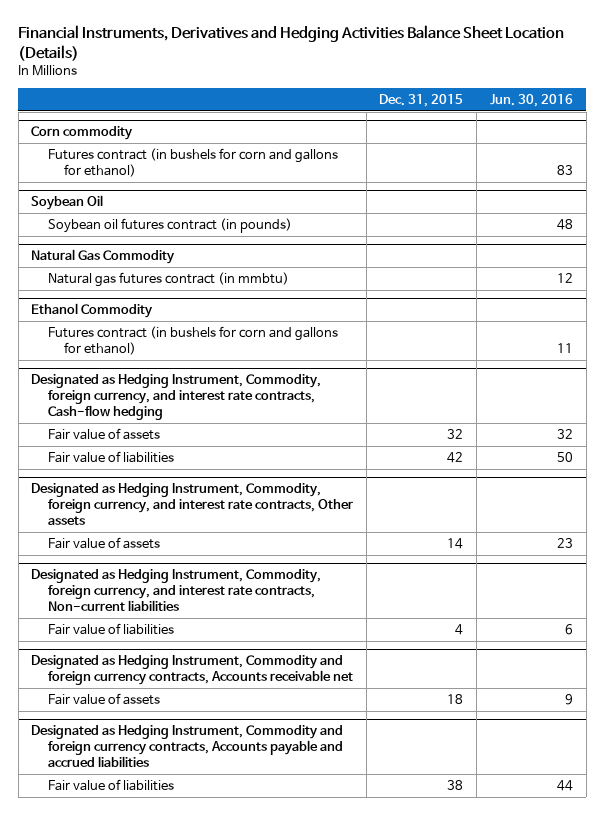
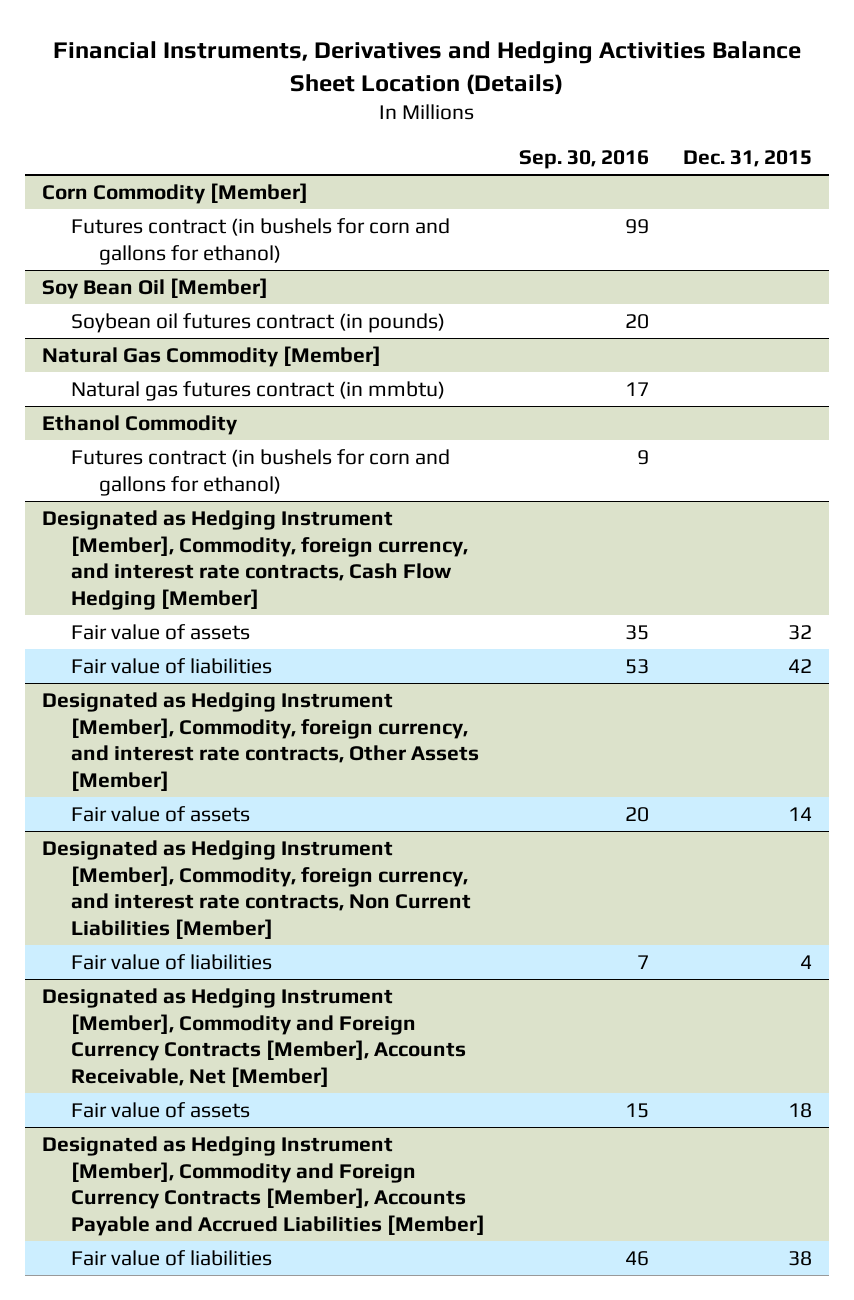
[490,94,574,108] Jun. 30, 2016 -> none
none -> [518,149,649,169] Sep. 30, 2016
[31,125,134,140] Corn commodity -> [42,182,309,204] Corn Commodity [Member]
[31,194,104,210] Soybean Oil -> [42,277,269,299] Soy Bean Oil [Member]
[31,248,176,264] Natural Gas Commodity -> [42,345,382,367] Natural Gas Commodity [Member]
[31,373,322,421] Designated as Hedging Instrument, Commodity, foreign currency, and interest rate contracts, Cash-flow hedging -> [42,509,468,610] Designated as Hedging Instrument [Member], Commodity, foreign currency, and interest rate contracts, Cash Flow Hedging [Member]
[31,482,353,526] Designated as Hedging Instrument, Commodity, foreign currency, and interest rate contracts, Other assets -> [42,691,479,791] Designated as Hedging Instrument [Member], Commodity, foreign currency, and interest rate contracts, Other Assets [Member]
[31,568,322,612] Designated as Hedging Instrument, Commodity, foreign currency, and interest rate contracts, Non-current liabilities -> [42,839,471,939] Designated as Hedging Instrument [Member], Commodity, foreign currency, and interest rate contracts, Non Current Liabilities [Member]
[31,654,353,686] Designated as Hedging Instrument, Commodity and foreign currency contracts, Accounts receivable net -> [42,987,466,1087] Designated as Hedging Instrument [Member], Commodity and Foreign Currency Contracts [Member], Accounts Receivable, Net [Member]
[31,724,344,768] Designated as Hedging Instrument, Commodity and foreign currency contracts, Accounts payable and accrued liabilities -> [42,1135,485,1236] Designated as Hedging Instrument [Member], Commodity and Foreign Currency Contracts [Member], Accounts Payable and Accrued Liabilities [Member]

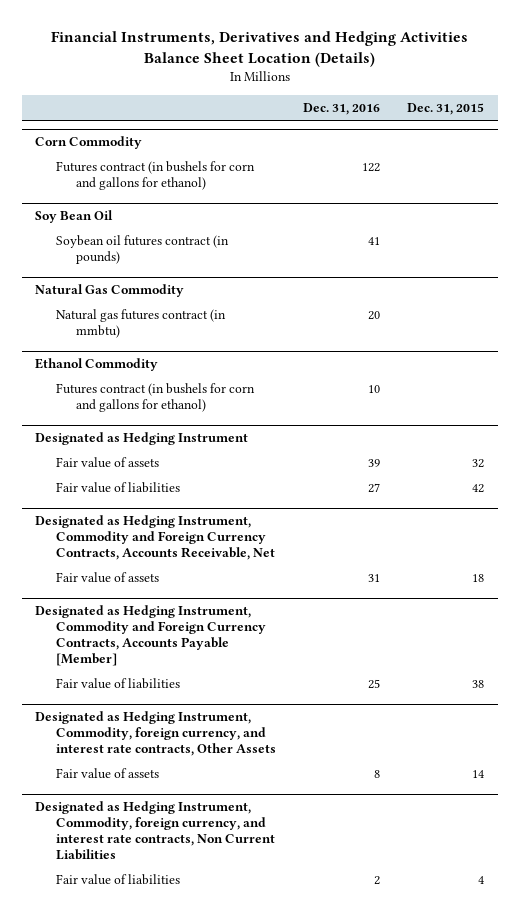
[518,149,649,169] Sep. 30, 2016 -> none
none -> [302,102,380,115] Dec. 31, 2016
[42,182,309,204] Corn Commodity [Member] -> [35,136,143,150] Corn Commodity
[42,277,269,299] Soy Bean Oil [Member] -> [35,210,114,224] Soy Bean Oil
[42,345,382,367] Natural Gas Commodity [Member] -> [35,284,185,298] Natural Gas Commodity
[42,509,468,610] Designated as Hedging Instrument [Member], Commodity, foreign currency, and interest rate contracts, Cash Flow Hedging [Member] -> none
none -> [35,432,249,446] Designated as Hedging Instrument
[42,691,479,791] Designated as Hedging Instrument [Member], Commodity, foreign currency, and interest rate contracts, Other Assets [Member] -> none
[70,805,250,822] Fair value of assets -> none
[42,839,471,939] Designated as Hedging Instrument [Member], Commodity, foreign currency, and interest rate contracts, Non Current Liabilities [Member] -> none
[70,953,272,970] Fair value of liabilities -> none
[42,987,466,1087] Designated as Hedging Instrument [Member], Commodity and Foreign Currency Contracts [Member], Accounts Receivable, Net [Member] -> [35,515,275,561] Designated as Hedging Instrument, Commodity and Foreign Currency Contracts, Accounts Receivable, Net
[42,1135,485,1236] Designated as Hedging Instrument [Member], Commodity and Foreign Currency Contracts [Member], Accounts Payable and Accrued Liabilities [Member] -> [35,605,266,667] Designated as Hedging Instrument, Commodity and Foreign Currency Contracts, Accounts Payable [Member]
none -> [35,711,276,757] Designated as Hedging Instrument, Commodity, foreign currency, and interest rate contracts, Other Assets
none -> [55,768,159,780] Fair value of assets
none -> [35,801,275,861] Designated as Hedging Instrument, Commodity, foreign currency, and interest rate contracts, Non Current Liabilities
none -> [55,874,180,886] Fair value of liabilities

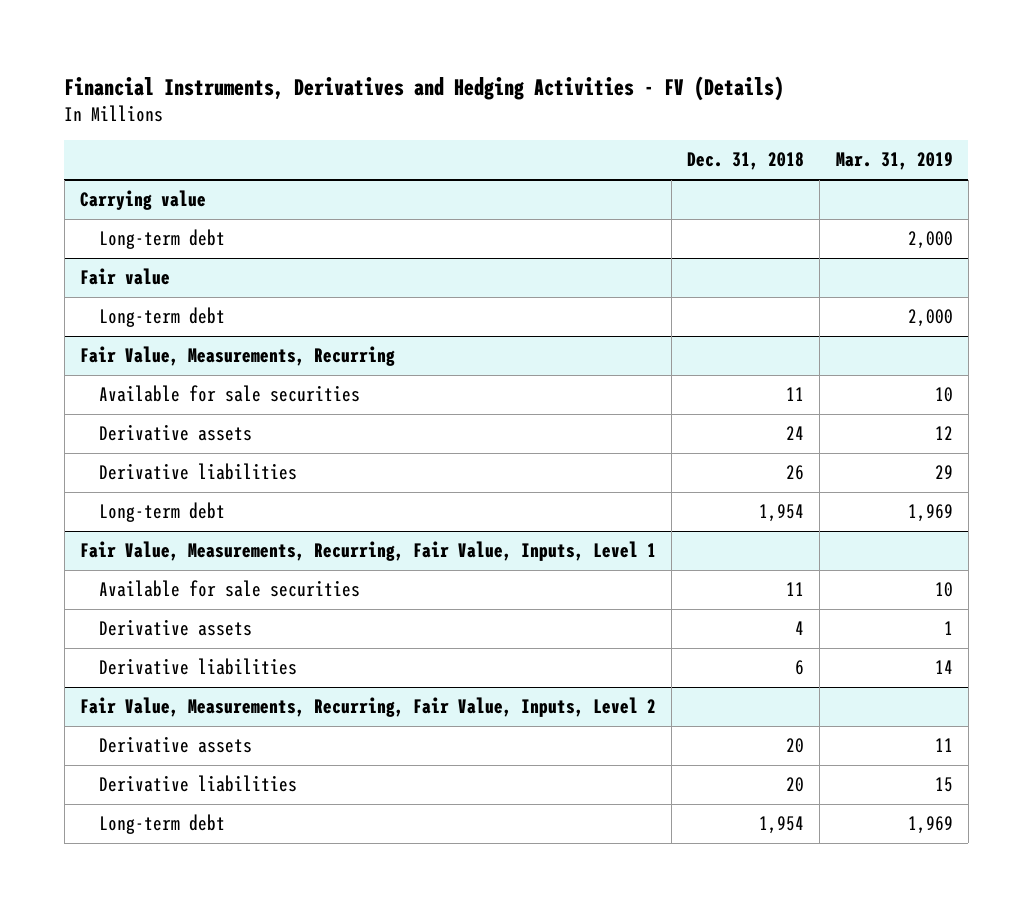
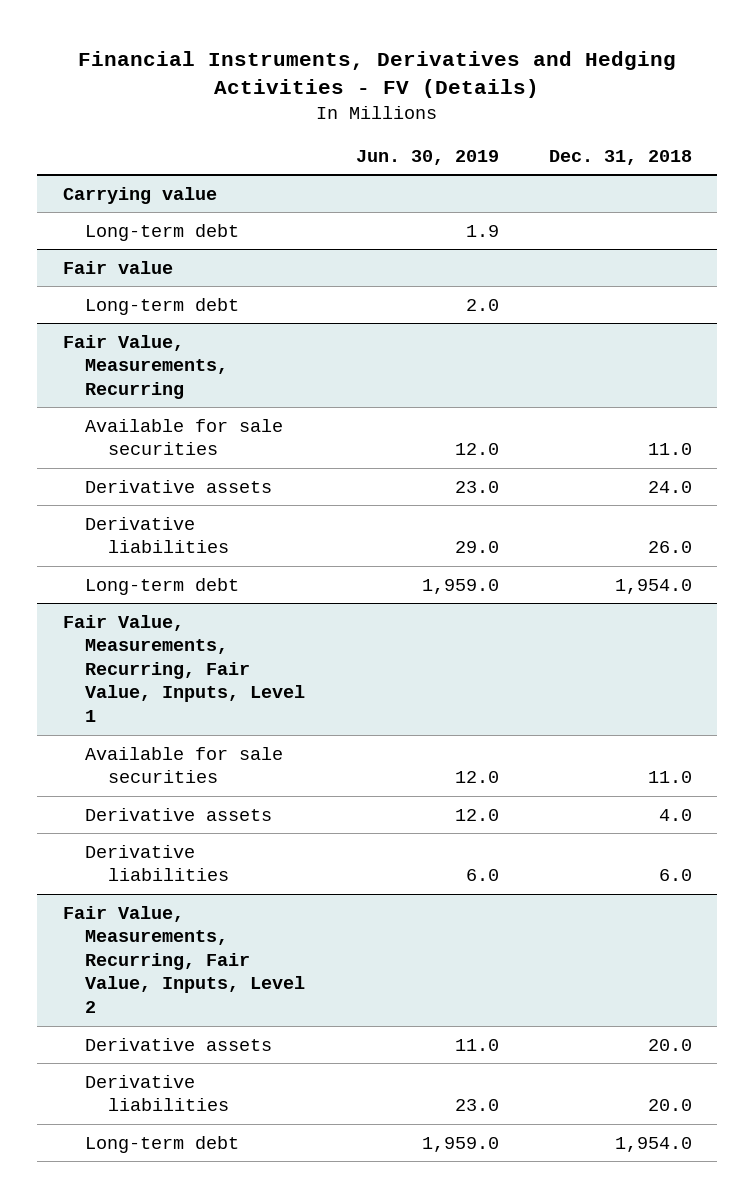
[835,152,953,171] Mar. 31, 2019 -> none
none -> [355,149,499,165] Jun. 30, 2019
[786,387,805,402] 11 -> [648,443,693,456] 11.0
[786,426,805,441] 24 -> [648,480,693,493] 24.0
[786,465,805,481] 26 -> [648,541,693,554] 26.0
[759,504,805,523] 1,954 -> [615,578,693,594] 1,954.0
[786,582,805,597] 11 -> [648,771,693,784] 11.0
[795,621,805,636] 4 -> [659,808,693,821] 4.0
[795,660,805,676] 6 -> [659,869,693,882] 6.0
[786,738,805,754] 20 -> [648,1038,693,1051] 20.0
[786,777,805,793] 20 -> [648,1099,693,1112] 20.0
[759,816,805,835] 1,954 -> [615,1136,693,1152] 1,954.0

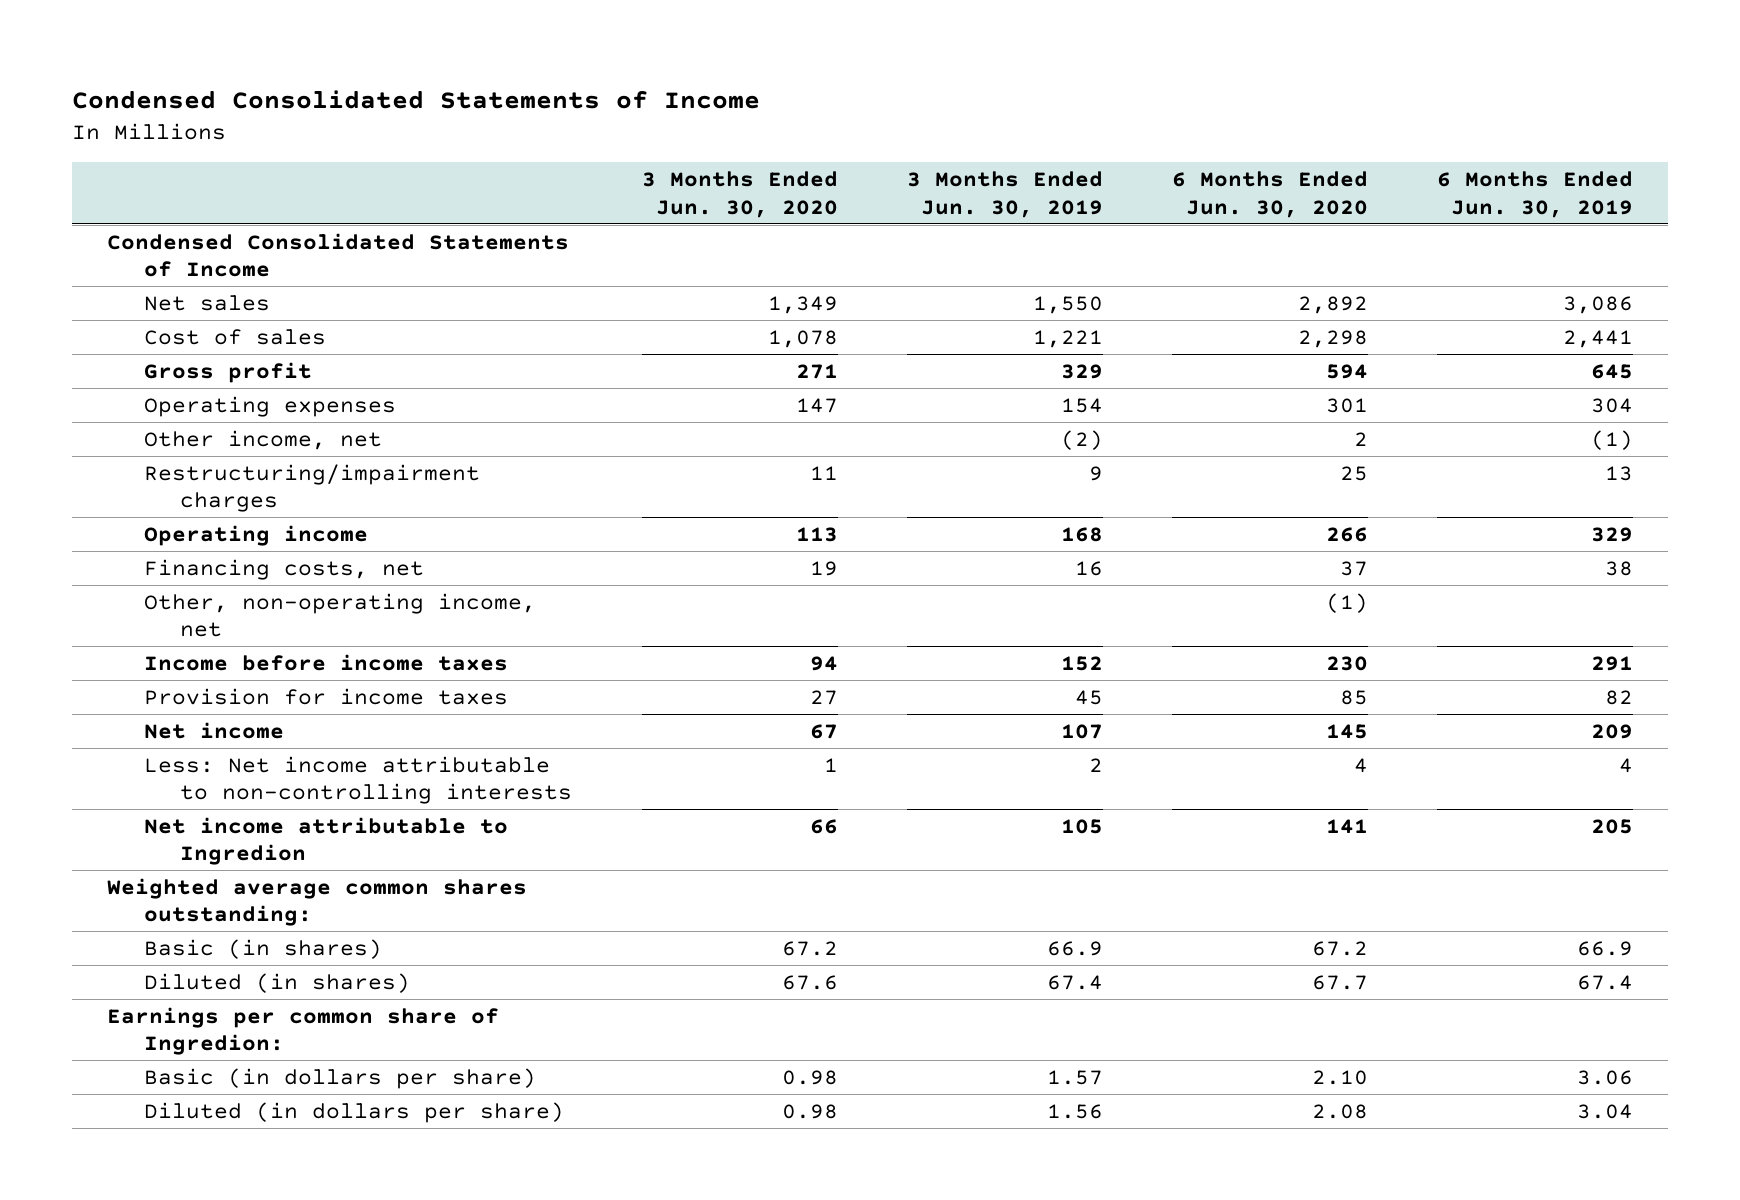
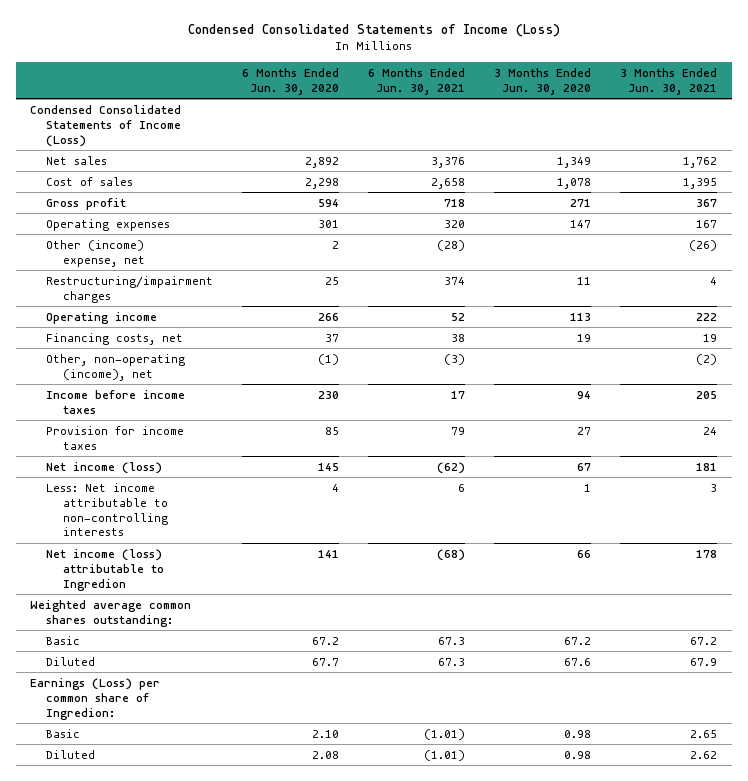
[72,90,761,110] Condensed Consolidated Statements of Income -> [187,24,560,38] Condensed Consolidated Statements of Income (Loss)
[906,171,1103,218] 3 Months Ended Jun. 30, 2019 -> none
[1437,171,1634,218] 6 Months Ended Jun. 30, 2019 -> none
none -> [368,67,466,95] 6 Months Ended Jun. 30, 2021
none -> [620,67,718,95] 3 Months Ended Jun. 30, 2021
[106,232,569,278] Condensed Consolidated Statements of Income -> [30,104,182,147] Condensed Consolidated Statements of Income (Loss)
[143,429,382,450] Other income, net -> [46,239,145,267] Other (income) expense, net
[143,592,536,638] Other, non-operating income, net -> [46,353,186,381] Other, non-operating (income), net
[143,721,284,739] Net income -> [46,461,163,474] Net income (loss)
[143,816,508,866] Net income attributable to Ingredion -> [46,548,164,591] Net income (loss) attributable to Ingredion
[143,938,382,959] Basic (in shares) -> [46,635,81,645] Basic
[143,972,410,993] Diluted (in shares) -> [46,656,96,666] Diluted
[106,1006,499,1056] Earnings per common share of Ingredion: -> [30,677,161,720] Earnings (Loss) per common share of Ingredion:
[143,1067,536,1089] Basic (in dollars per share) -> [46,728,81,738] Basic
[143,1101,564,1123] Diluted (in dollars per share) -> [46,749,96,759] Diluted

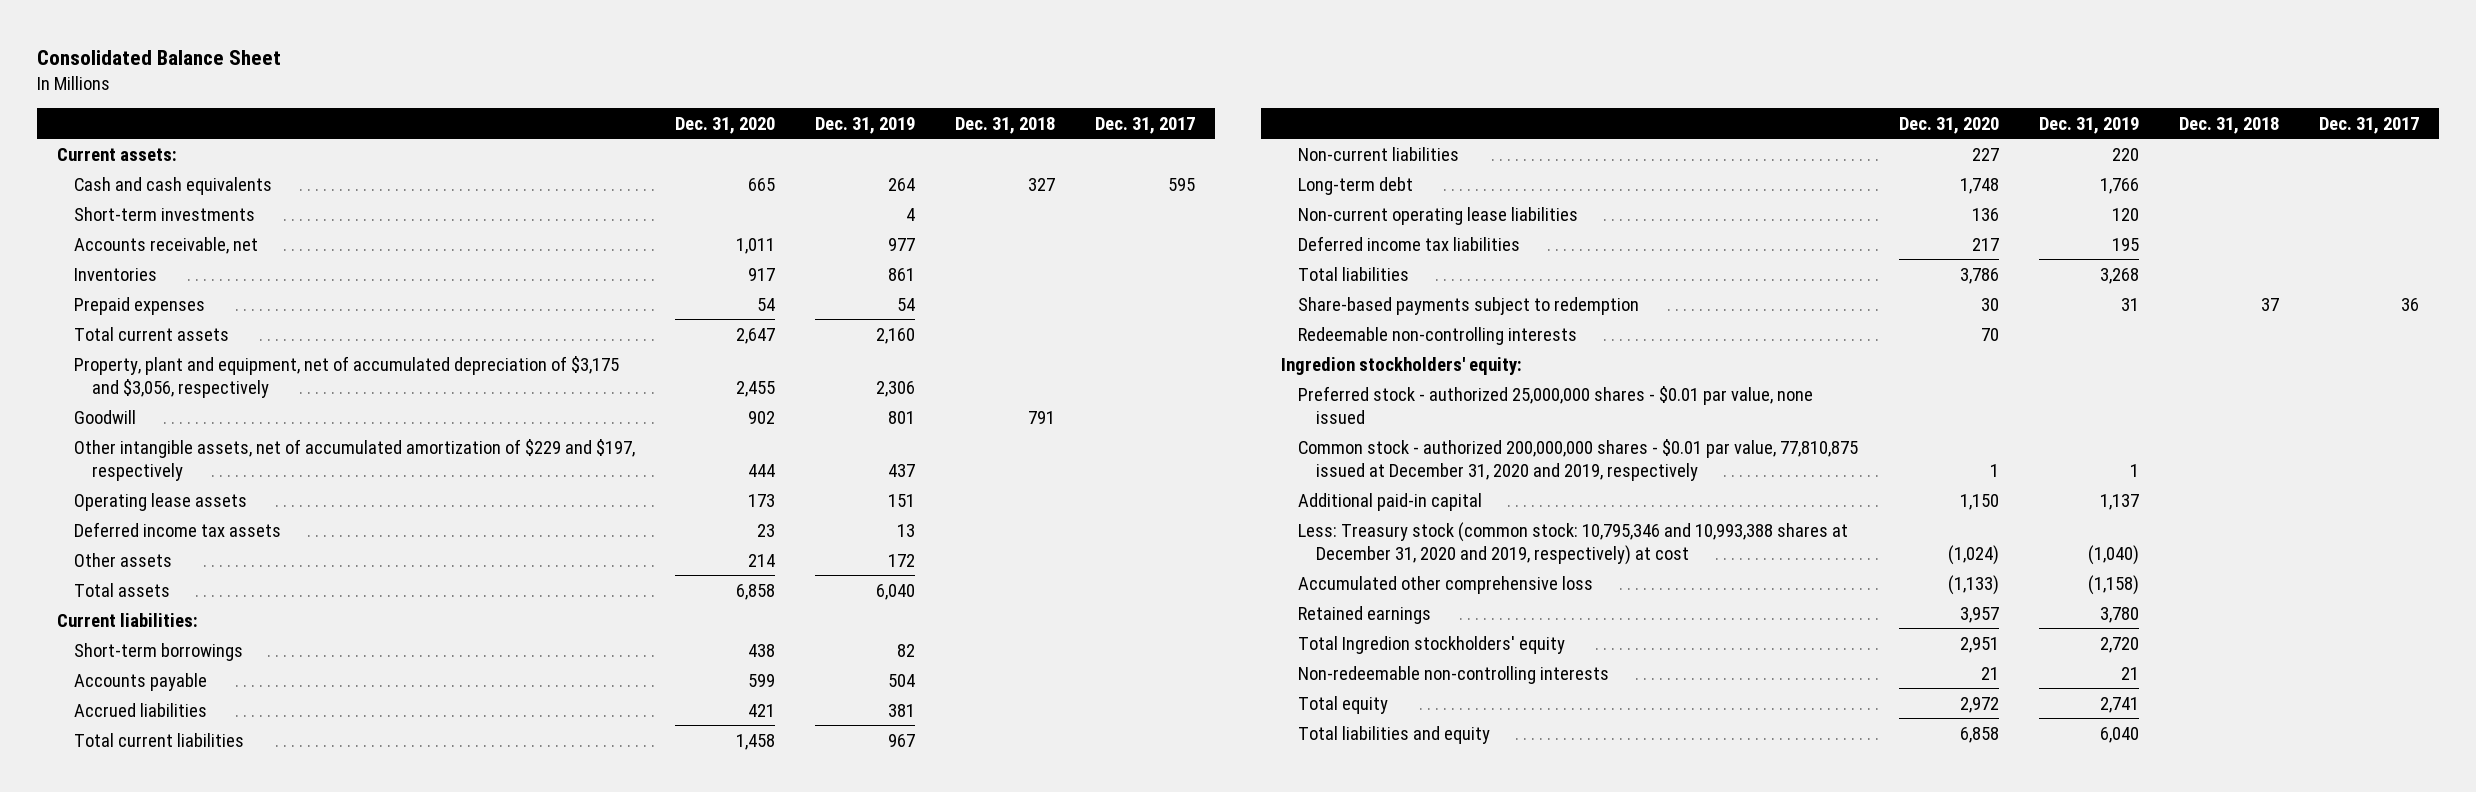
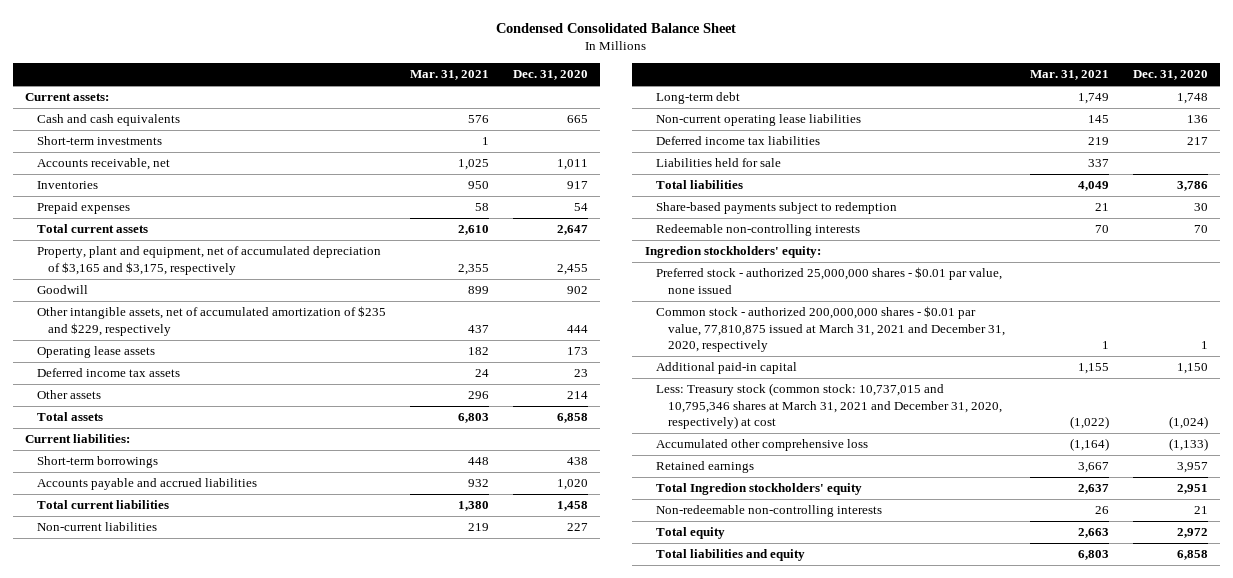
[36,50,281,66] Consolidated Balance Sheet -> [496,22,737,33] Condensed Consolidated Balance Sheet
[815,116,916,134] Dec. 31, 2019 -> none
[955,116,1056,134] Dec. 31, 2018 -> none
[1095,116,1196,134] Dec. 31, 2017 -> none
none -> [409,70,489,81] Mar. 31, 2021
[74,355,620,398] Property, plant and equipment, net of accumulated depreciation of $3,175 and $3,056, respectively -> [36,246,381,275] Property, plant and equipment, net of accumulated depreciation of $3,165 and $3,175, respectively
[74,438,636,481] Other intangible assets, net of accumulated amortization of $229 and $197, respectively -> [36,306,386,336] Other intangible assets, net of accumulated amortization of $235 and $229, respectively
[74,672,208,691] Accounts payable -> none
[74,702,208,717] Accrued liabilities -> none
none -> [36,478,257,491] Accounts payable and accrued liabilities
none -> [656,158,782,168] Liabilities held for sale
[1298,438,1859,481] Common stock - authorized 200,000,000 shares - $0.01 par value, 77,810,875 issued at December 31, 2020 and 2019, respectively -> [656,306,1006,353] Common stock - authorized 200,000,000 shares - $0.01 par value, 77,810,875 issued at March 31, 2021 and December 31, 2020, respectively
[1298,521,1849,565] Less: Treasury stock (common stock: 10,795,346 and 10,993,388 shares at December 31, 2020 and 2019, respectively) at cost -> [656,383,1003,430] Less: Treasury stock (common stock: 10,737,015 and 10,795,346 shares at March 31, 2021 and December 31, 2020, respectively) at cost

